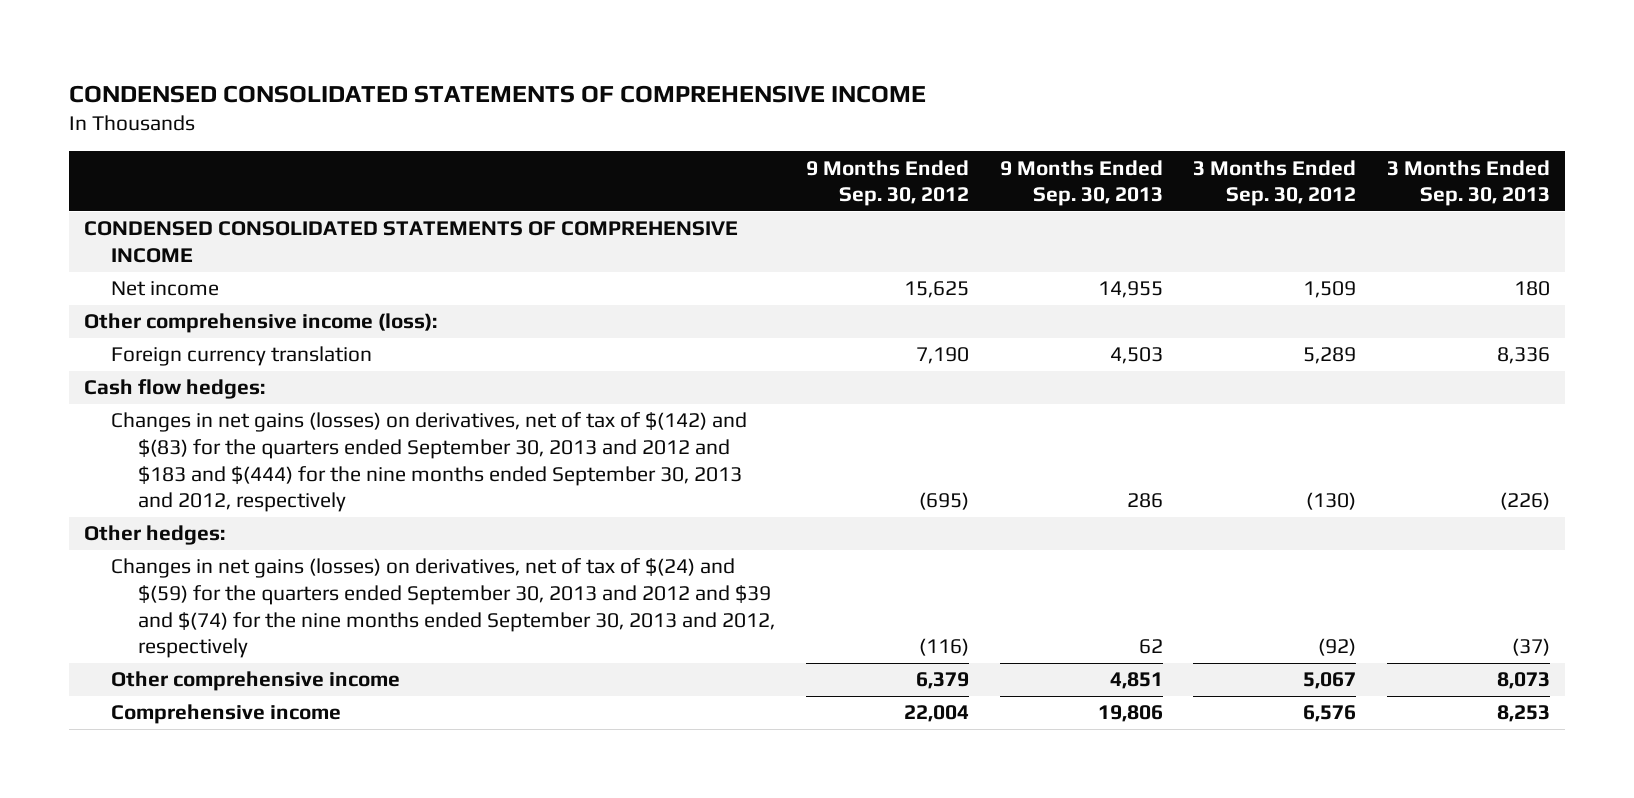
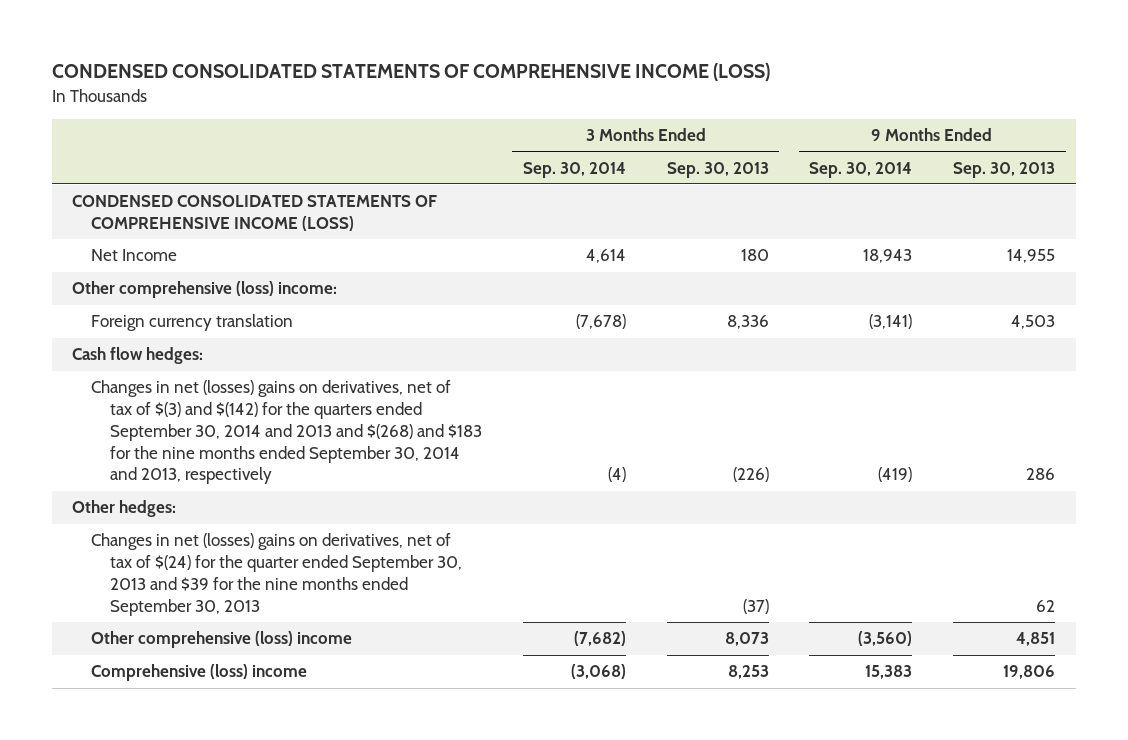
[68,84,926,103] CONDENSED CONSOLIDATED STATEMENTS OF COMPREHENSIVE INCOME -> [51,63,770,82] CONDENSED CONSOLIDATED STATEMENTS OF COMPREHENSIVE INCOME (LOSS)
[805,159,969,207] 9 Months Ended Sep. 30, 2012 -> none
[1193,159,1357,207] 3 Months Ended Sep. 30, 2012 -> none
none -> [522,161,626,178] Sep. 30, 2014
none -> [809,161,913,178] Sep. 30, 2014
[84,221,739,263] CONDENSED CONSOLIDATED STATEMENTS OF COMPREHENSIVE INCOME -> [72,195,438,232] CONDENSED CONSOLIDATED STATEMENTS OF COMPREHENSIVE INCOME (LOSS)
[111,281,220,297] Net income -> [91,249,178,262] Net Income
[84,313,438,334] Other comprehensive income (loss): -> [72,281,338,299] Other comprehensive (loss) income:
[111,412,748,513] Changes in net gains (losses) on derivatives, net of tax of $(142) and $(83) for the quarters ended September 30, 2013 and 2012 and $183 and $(444) for the nine months ended September 30, 2013 and 2012, respectively -> [91,380,482,485] Changes in net (losses) gains on derivatives, net of tax of $(3) and $(142) for the quarters ended September 30, 2014 and 2013 and $(268) and $183 for the nine months ended September 30, 2014 and 2013, respectively
[111,558,776,659] Changes in net gains (losses) on derivatives, net of tax of $(24) and $(59) for the quarters ended September 30, 2013 and 2012 and $39 and $(74) for the nine months ended September 30, 2013 and 2012, respectively -> [91,533,462,616] Changes in net (losses) gains on derivatives, net of tax of $(24) for the quarter ended September 30, 2013 and $39 for the nine months ended September 30, 2013
[111,671,401,692] Other comprehensive income -> [91,631,353,649] Other comprehensive (loss) income
[111,704,342,725] Comprehensive income -> [91,664,308,682] Comprehensive (loss) income

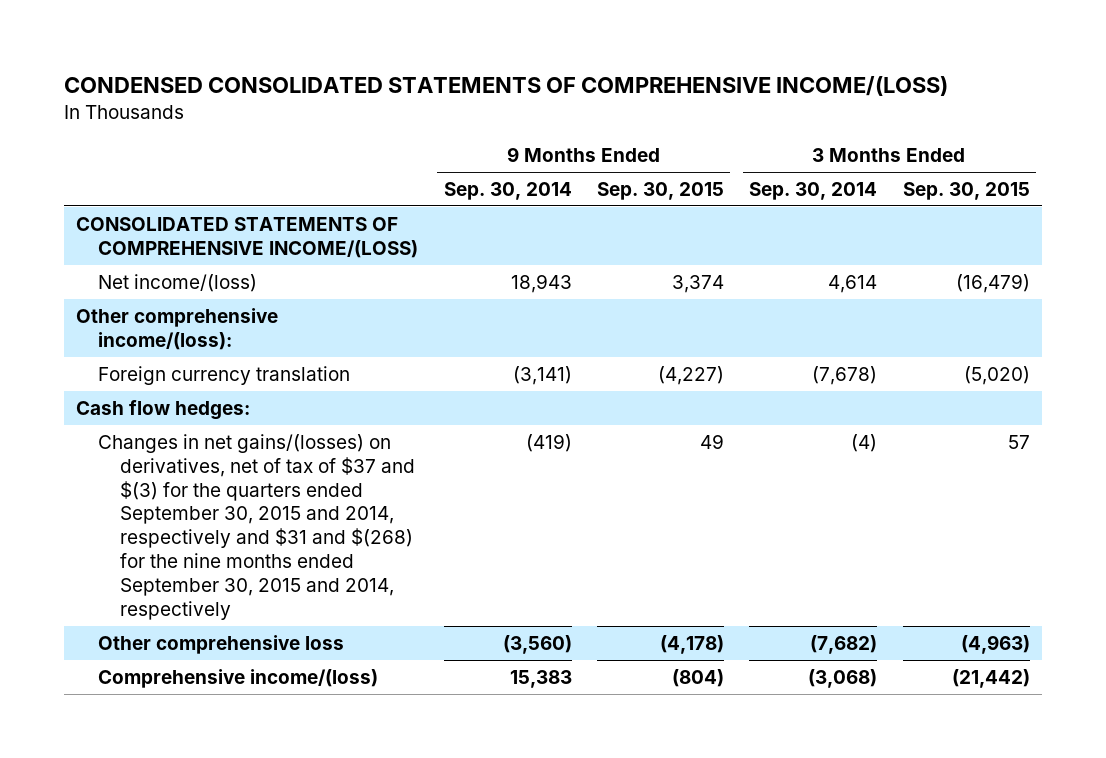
[51,63,770,82] CONDENSED CONSOLIDATED STATEMENTS OF COMPREHENSIVE INCOME (LOSS) -> [63,76,948,97] CONDENSED CONSOLIDATED STATEMENTS OF COMPREHENSIVE INCOME/(LOSS)
[666,161,769,178] Sep. 30, 2013 -> none
[953,161,1056,178] Sep. 30, 2013 -> none
none -> [596,181,724,200] Sep. 30, 2015
none -> [902,181,1030,200] Sep. 30, 2015
[72,195,438,232] CONDENSED CONSOLIDATED STATEMENTS OF COMPREHENSIVE INCOME (LOSS) -> [76,216,419,258] CONSOLIDATED STATEMENTS OF COMPREHENSIVE INCOME/(LOSS)
[91,249,178,262] Net Income -> [98,273,258,292] Net income/(loss)
[72,281,338,299] Other comprehensive (loss) income: -> [76,307,279,350] Other comprehensive income/(loss):
[72,500,177,518] Other hedges: -> none
[91,533,462,616] Changes in net (losses) gains on derivatives, net of tax of $(24) for the quarter ended September 30, 2013 and $39 for the nine months ended September 30, 2013 -> none
[91,380,482,485] Changes in net (losses) gains on derivatives, net of tax of $(3) and $(142) for the quarters ended September 30, 2014 and 2013 and $(268) and $183 for the nine months ended September 30, 2014 and 2013, respectively -> [98,433,416,620] Changes in net gains/(losses) on derivatives, net of tax of $37 and $(3) for the quarters ended September 30, 2015 and 2014, respectively and $31 and $(268) for the nine months ended September 30, 2015 and 2014, respectively
[91,631,353,649] Other comprehensive (loss) income -> [98,634,345,654] Other comprehensive loss
[91,664,308,682] Comprehensive (loss) income -> [98,668,379,688] Comprehensive income/(loss)

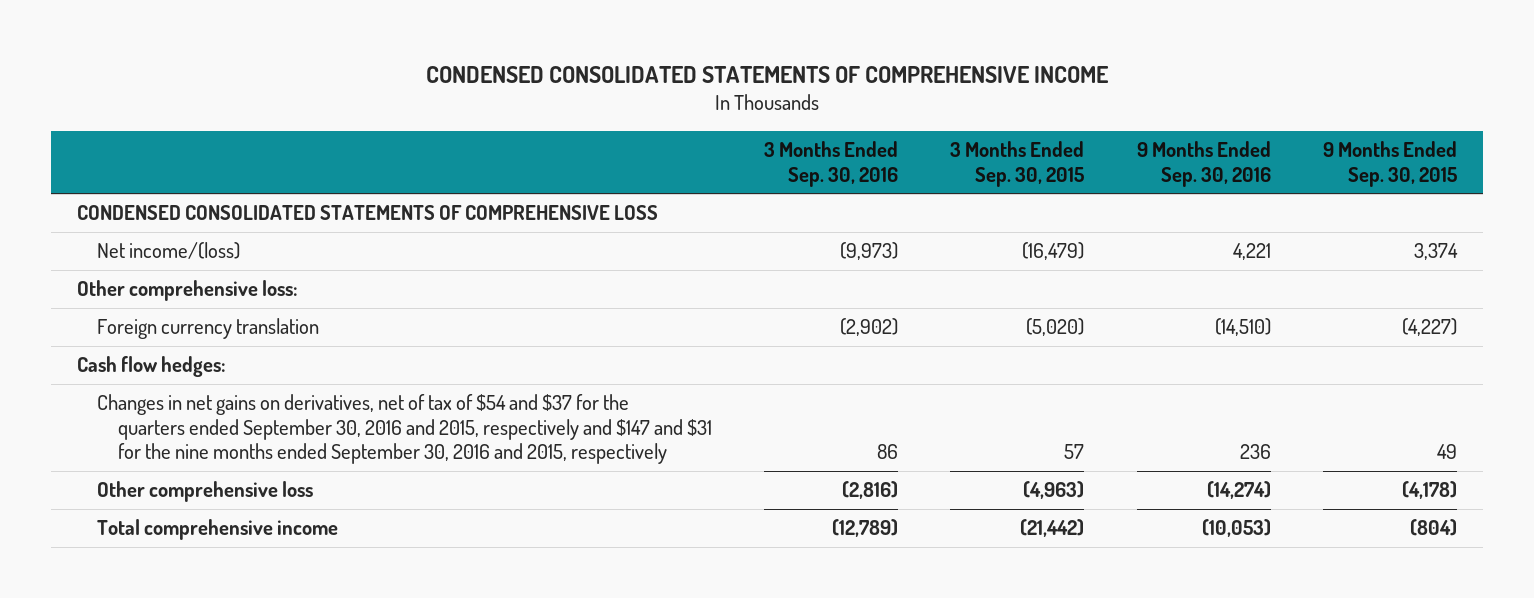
[63,76,948,97] CONDENSED CONSOLIDATED STATEMENTS OF COMPREHENSIVE INCOME/(LOSS) -> [425,65,1109,83] CONDENSED CONSOLIDATED STATEMENTS OF COMPREHENSIVE INCOME
[443,181,572,200] Sep. 30, 2014 -> none
[749,181,878,200] Sep. 30, 2014 -> none
none -> [764,141,899,187] 3 Months Ended Sep. 30, 2016
none -> [1136,141,1271,187] 9 Months Ended Sep. 30, 2016
[76,216,419,258] CONSOLIDATED STATEMENTS OF COMPREHENSIVE INCOME/(LOSS) -> [76,205,658,221] CONDENSED CONSOLIDATED STATEMENTS OF COMPREHENSIVE LOSS
[76,307,279,350] Other comprehensive income/(loss): -> [76,280,298,302] Other comprehensive loss:
[98,433,416,620] Changes in net gains/(losses) on derivatives, net of tax of $37 and $(3) for the quarters ended September 30, 2015 and 2014, respectively and $31 and $(268) for the nine months ended September 30, 2015 and 2014, respectively -> [97,394,712,465] Changes in net gains on derivatives, net of tax of $54 and $37 for the quarters ended September 30, 2016 and 2015, respectively and $147 and $31 for the nine months ended September 30, 2016 and 2015, respectively
[98,668,379,688] Comprehensive income/(loss) -> [97,519,339,541] Total comprehensive income

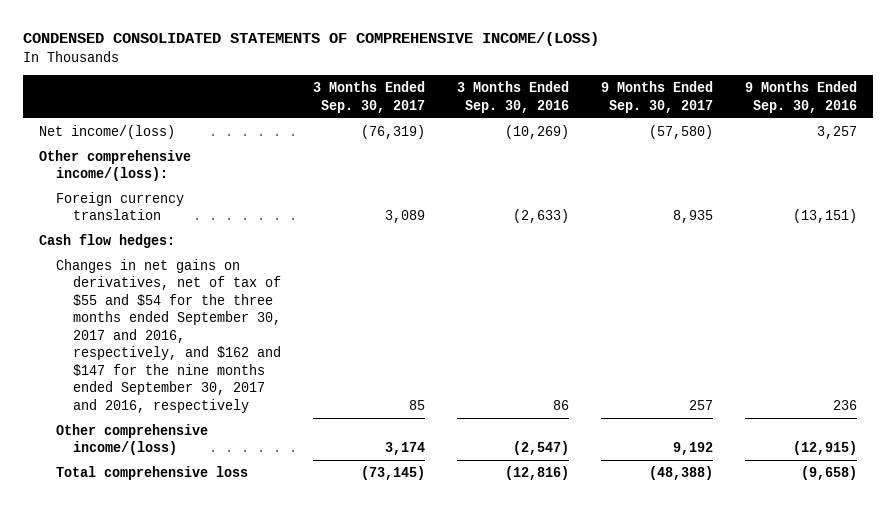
[425,65,1109,83] CONDENSED CONSOLIDATED STATEMENTS OF COMPREHENSIVE INCOME -> [22,32,599,47] CONDENSED CONSOLIDATED STATEMENTS OF COMPREHENSIVE INCOME/(LOSS)
[950,141,1085,187] 3 Months Ended Sep. 30, 2015 -> none
[1322,141,1457,187] 9 Months Ended Sep. 30, 2015 -> none
none -> [313,81,426,113] 3 Months Ended Sep. 30, 2017
none -> [601,81,714,113] 9 Months Ended Sep. 30, 2017
[76,205,658,221] CONDENSED CONSOLIDATED STATEMENTS OF COMPREHENSIVE LOSS -> none
[840,242,899,261] (9,973) -> [505,124,570,139] (10,269)
[1232,243,1271,261] 4,221 -> [817,125,858,139] 3,257
[76,280,298,302] Other comprehensive loss: -> [38,149,191,182] Other comprehensive income/(loss):
[840,318,899,337] (2,902) -> [513,209,570,224] (2,633)
[1214,318,1271,337] (14,510) -> [793,209,858,224] (13,151)
[97,394,712,465] Changes in net gains on derivatives, net of tax of $54 and $37 for the quarters ended September 30, 2016 and 2015, respectively and $147 and $31 for the nine months ended September 30, 2016 and 2015, respectively -> [55,258,282,413] Changes in net gains on derivatives, net of tax of $55 and $54 for the three months ended September 30, 2017 and 2016, respectively, and $162 and $147 for the nine months ended September 30, 2017 and 2016, respectively
[97,481,314,503] Other comprehensive loss -> [55,423,208,456] Other comprehensive income/(loss)
[842,481,899,500] (2,816) -> [513,441,570,456] (2,547)
[1206,481,1271,500] (14,274) -> [793,441,858,456] (12,915)
[97,519,339,541] Total comprehensive income -> [55,465,248,480] Total comprehensive loss
[832,519,899,538] (12,789) -> [505,465,570,480] (12,816)
[1201,519,1271,538] (10,053) -> [801,465,858,480] (9,658)

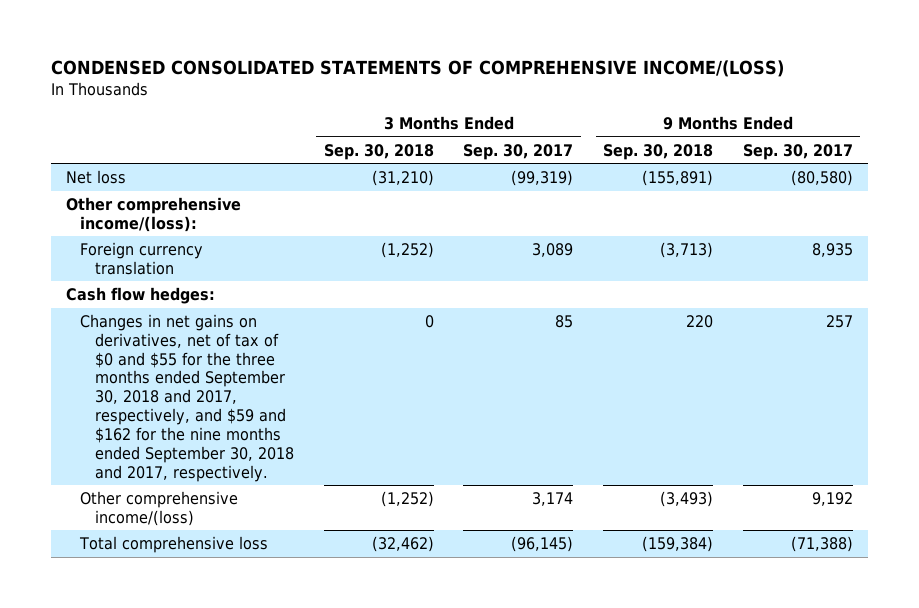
[457,81,570,113] 3 Months Ended Sep. 30, 2016 -> none
[745,81,858,113] 9 Months Ended Sep. 30, 2016 -> none
none -> [323,143,434,160] Sep. 30, 2018
none -> [603,143,714,160] Sep. 30, 2018
[38,124,175,139] Net income/(loss) -> [65,169,126,184] Net loss
[361,124,426,139] (76,319) -> [511,169,574,186] (99,319)
[649,124,714,139] (57,580) -> [790,169,853,186] (80,580)
[55,258,282,413] Changes in net gains on derivatives, net of tax of $55 and $54 for the three months ended September 30, 2017 and 2016, respectively, and $162 and $147 for the nine months ended September 30, 2017 and 2016, respectively -> [80,313,294,482] Changes in net gains on derivatives, net of tax of $0 and $55 for the three months ended September 30, 2018 and 2017, respectively, and $59 and $162 for the nine months ended September 30, 2018 and 2017, respectively.
[361,465,426,480] (73,145) -> [511,535,574,552] (96,145)
[649,465,714,480] (48,388) -> [790,535,853,552] (71,388)

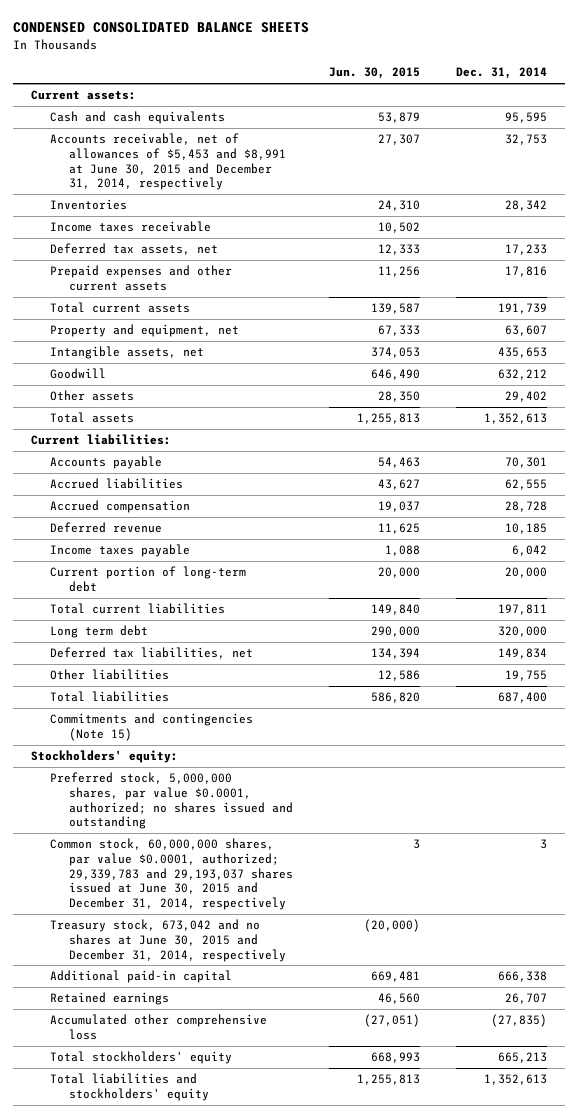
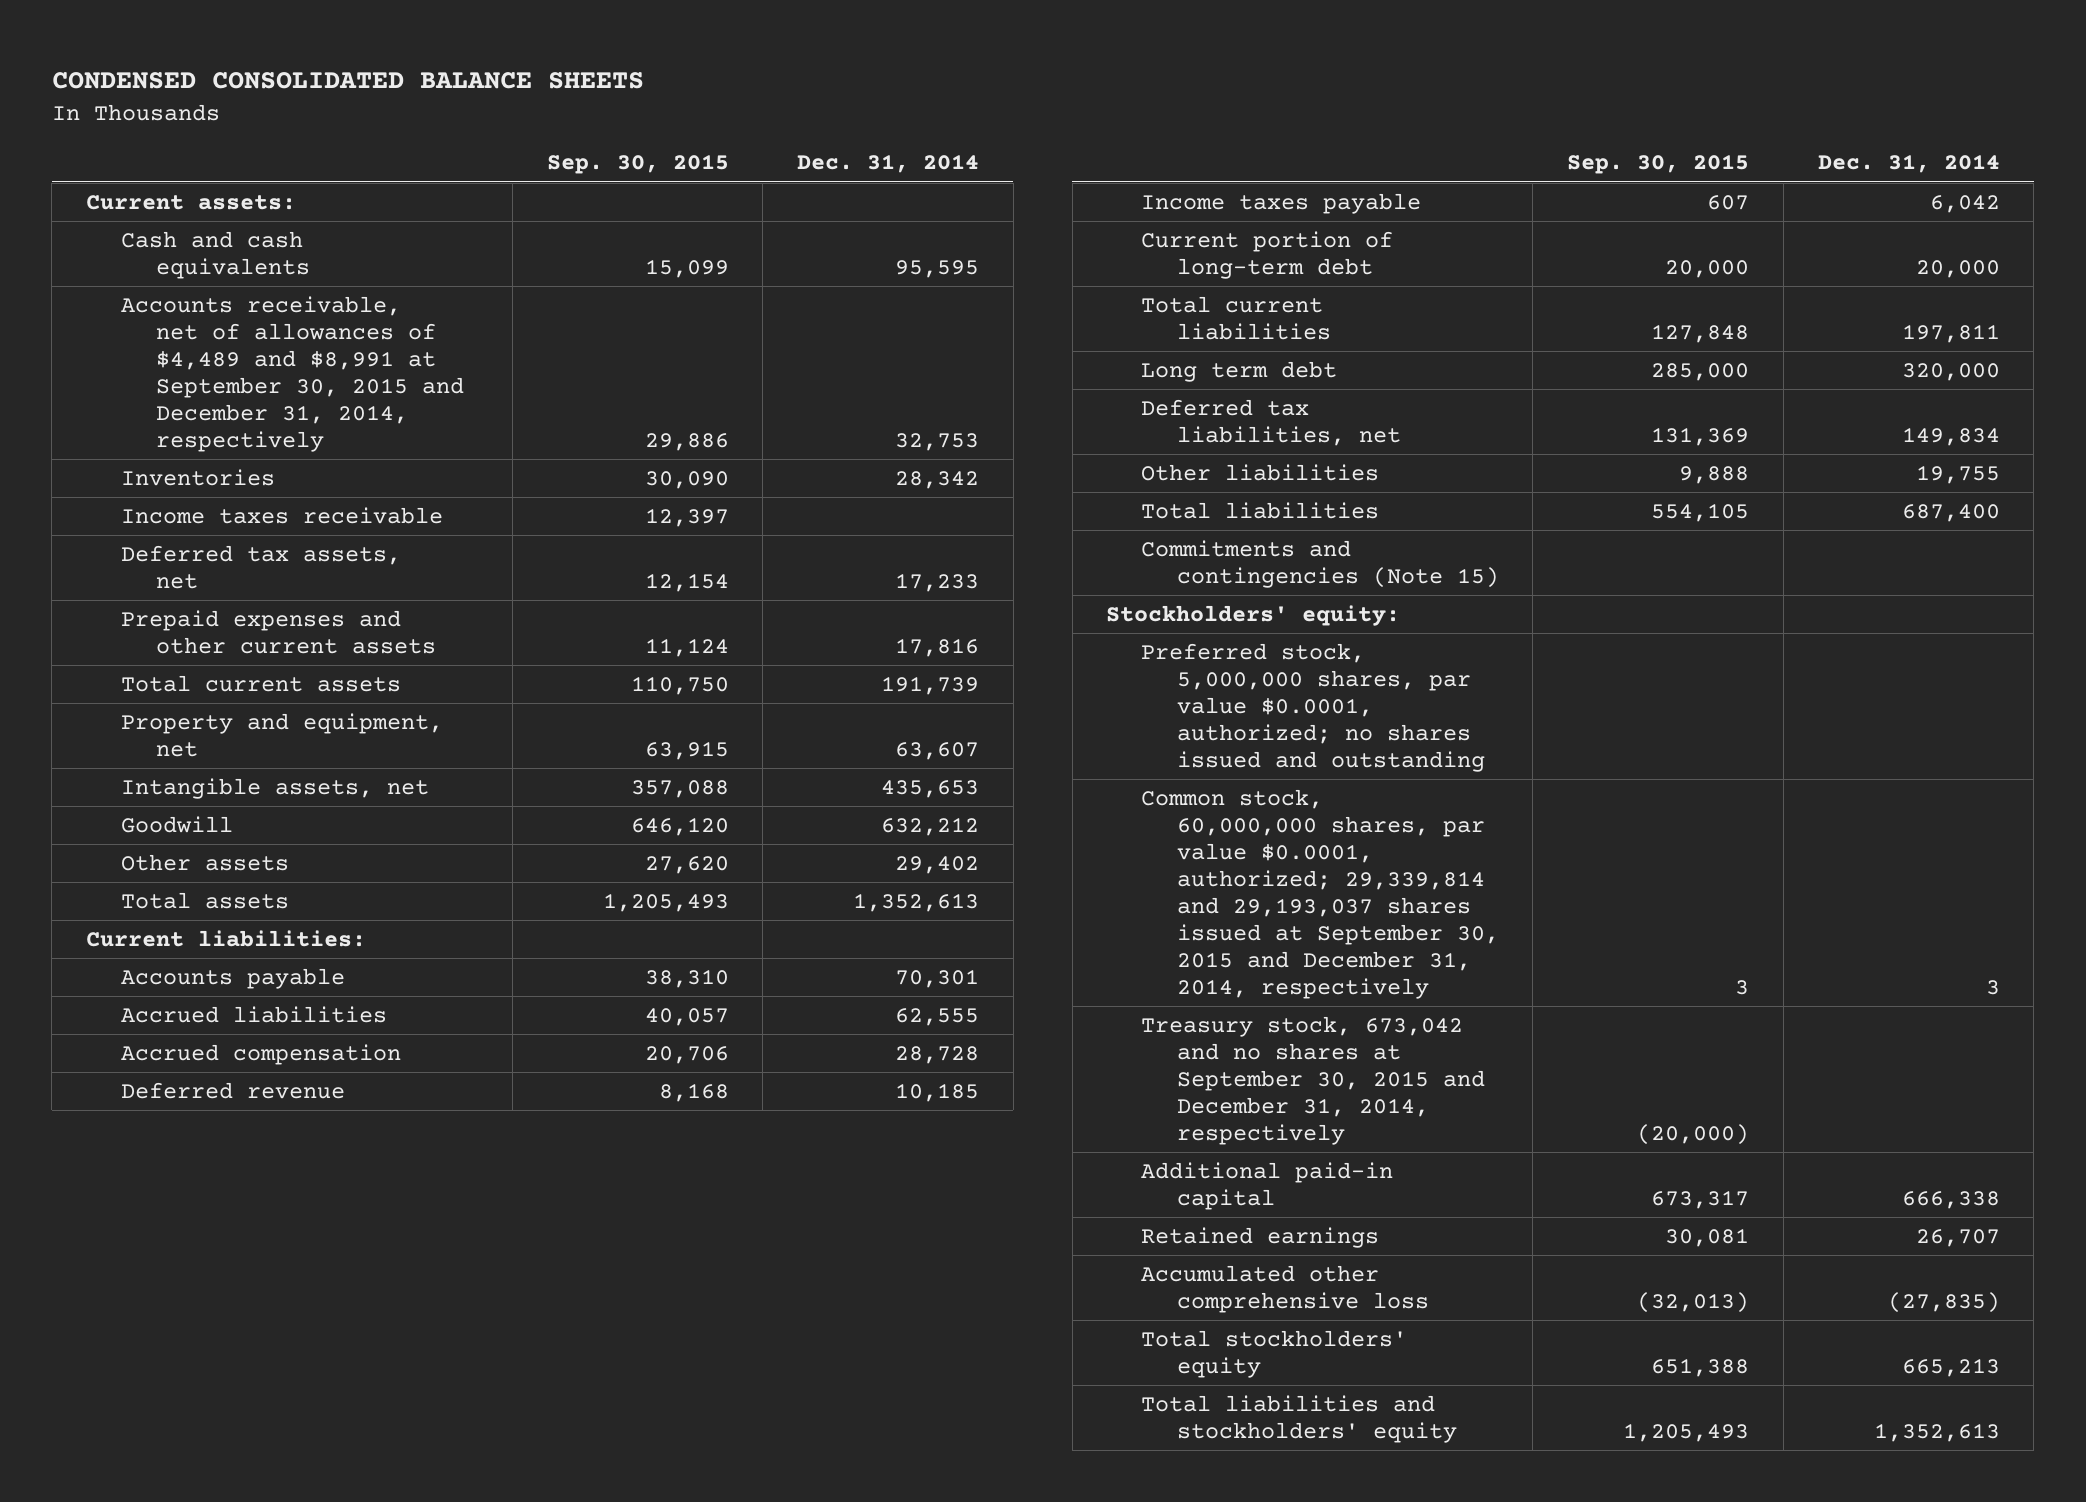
[328,67,420,80] Jun. 30, 2015 -> none
none -> [546,154,729,175] Sep. 30, 2015
[50,133,287,191] Accounts receivable, net of allowances of $5,453 and $8,991 at June 30, 2015 and December 31, 2014, respectively -> [121,295,465,453] Accounts receivable, net of allowances of $4,489 and $8,991 at September 30, 2015 and December 31, 2014, respectively
[50,838,294,910] Common stock, 60,000,000 shares, par value $0.0001, authorized; 29,339,783 and 29,193,037 shares issued at June 30, 2015 and December 31, 2014, respectively -> [1141,788,1499,1000] Common stock, 60,000,000 shares, par value $0.0001, authorized; 29,339,814 and 29,193,037 shares issued at September 30, 2015 and December 31, 2014, respectively
[50,919,287,962] Treasury stock, 673,042 and no shares at June 30, 2015 and December 31, 2014, respectively -> [1141,1015,1485,1146] Treasury stock, 673,042 and no shares at September 30, 2015 and December 31, 2014, respectively

